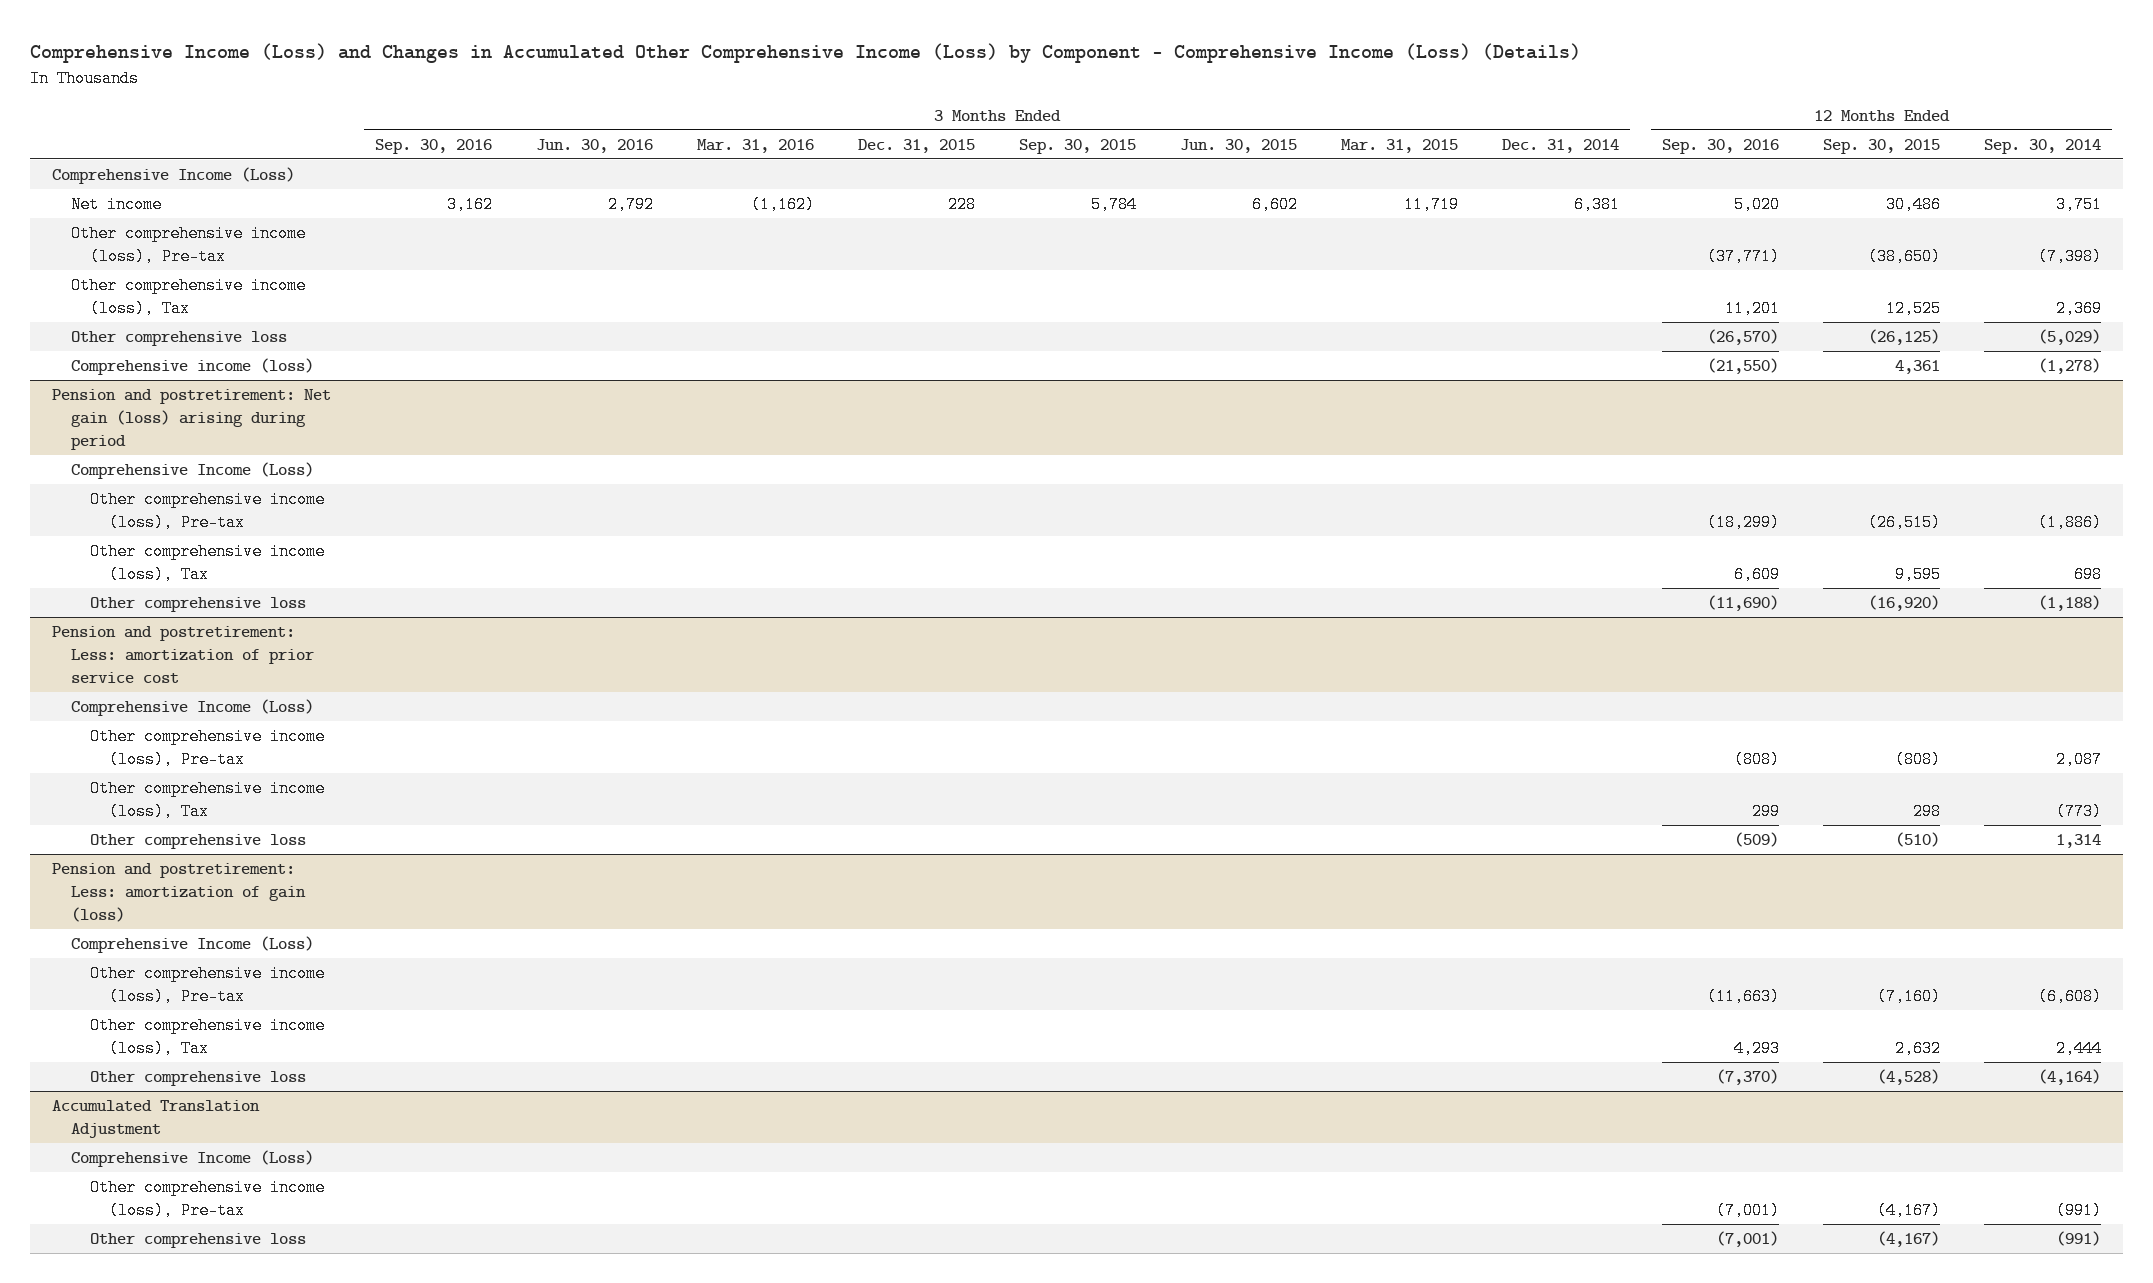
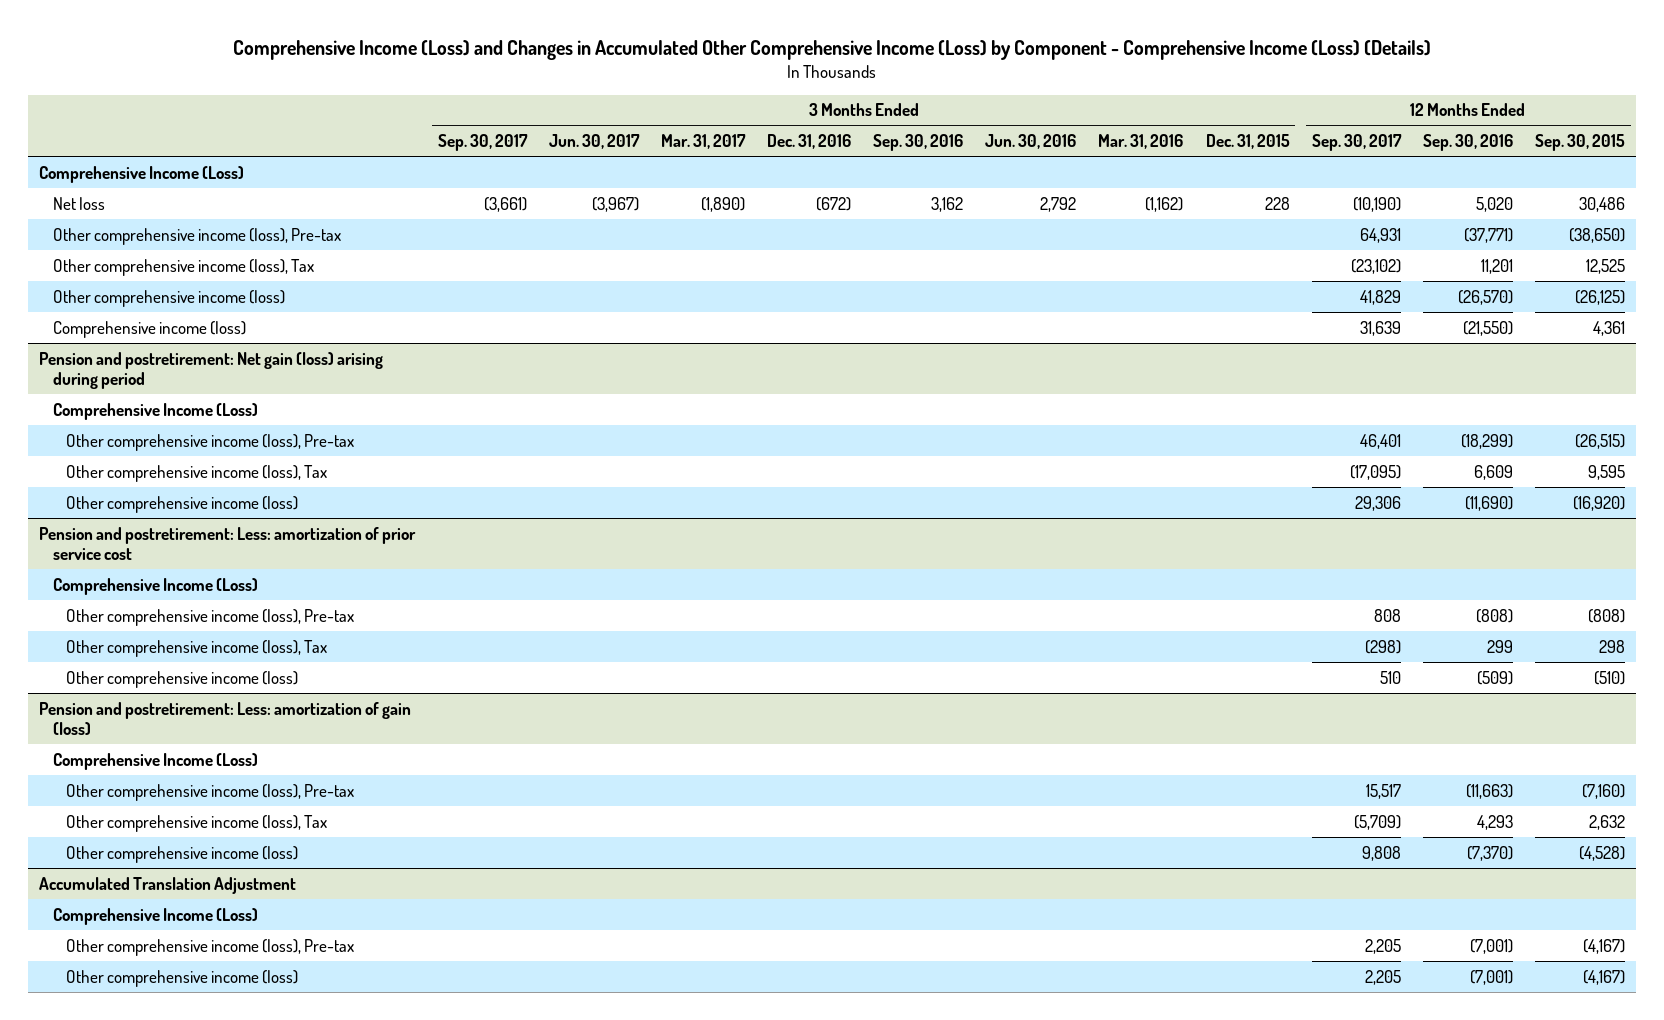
[1018,138,1136,154] Sep. 30, 2015 -> none
[1179,138,1297,153] Jun. 30, 2015 -> none
[1340,138,1458,153] Mar. 31, 2015 -> none
[1501,138,1619,153] Dec. 31, 2014 -> none
[1984,138,2102,154] Sep. 30, 2014 -> none
none -> [437,134,528,152] Sep. 30, 2017
none -> [548,134,640,150] Jun. 30, 2017
none -> [660,134,746,150] Mar. 31, 2017
none -> [766,134,851,150] Dec. 31, 2016
none -> [1311,134,1402,152] Sep. 30, 2017
[71,195,163,213] Net income -> [52,196,105,210] Net loss
[71,330,288,346] Other comprehensive loss -> [52,289,285,307] Other comprehensive income (loss)
[89,596,306,612] Other comprehensive loss -> [65,495,298,513] Other comprehensive income (loss)
[89,833,306,849] Other comprehensive loss -> [65,670,298,688] Other comprehensive income (loss)
[89,1070,306,1086] Other comprehensive loss -> [65,845,298,863] Other comprehensive income (loss)
[89,1232,306,1248] Other comprehensive loss -> [65,969,298,987] Other comprehensive income (loss)

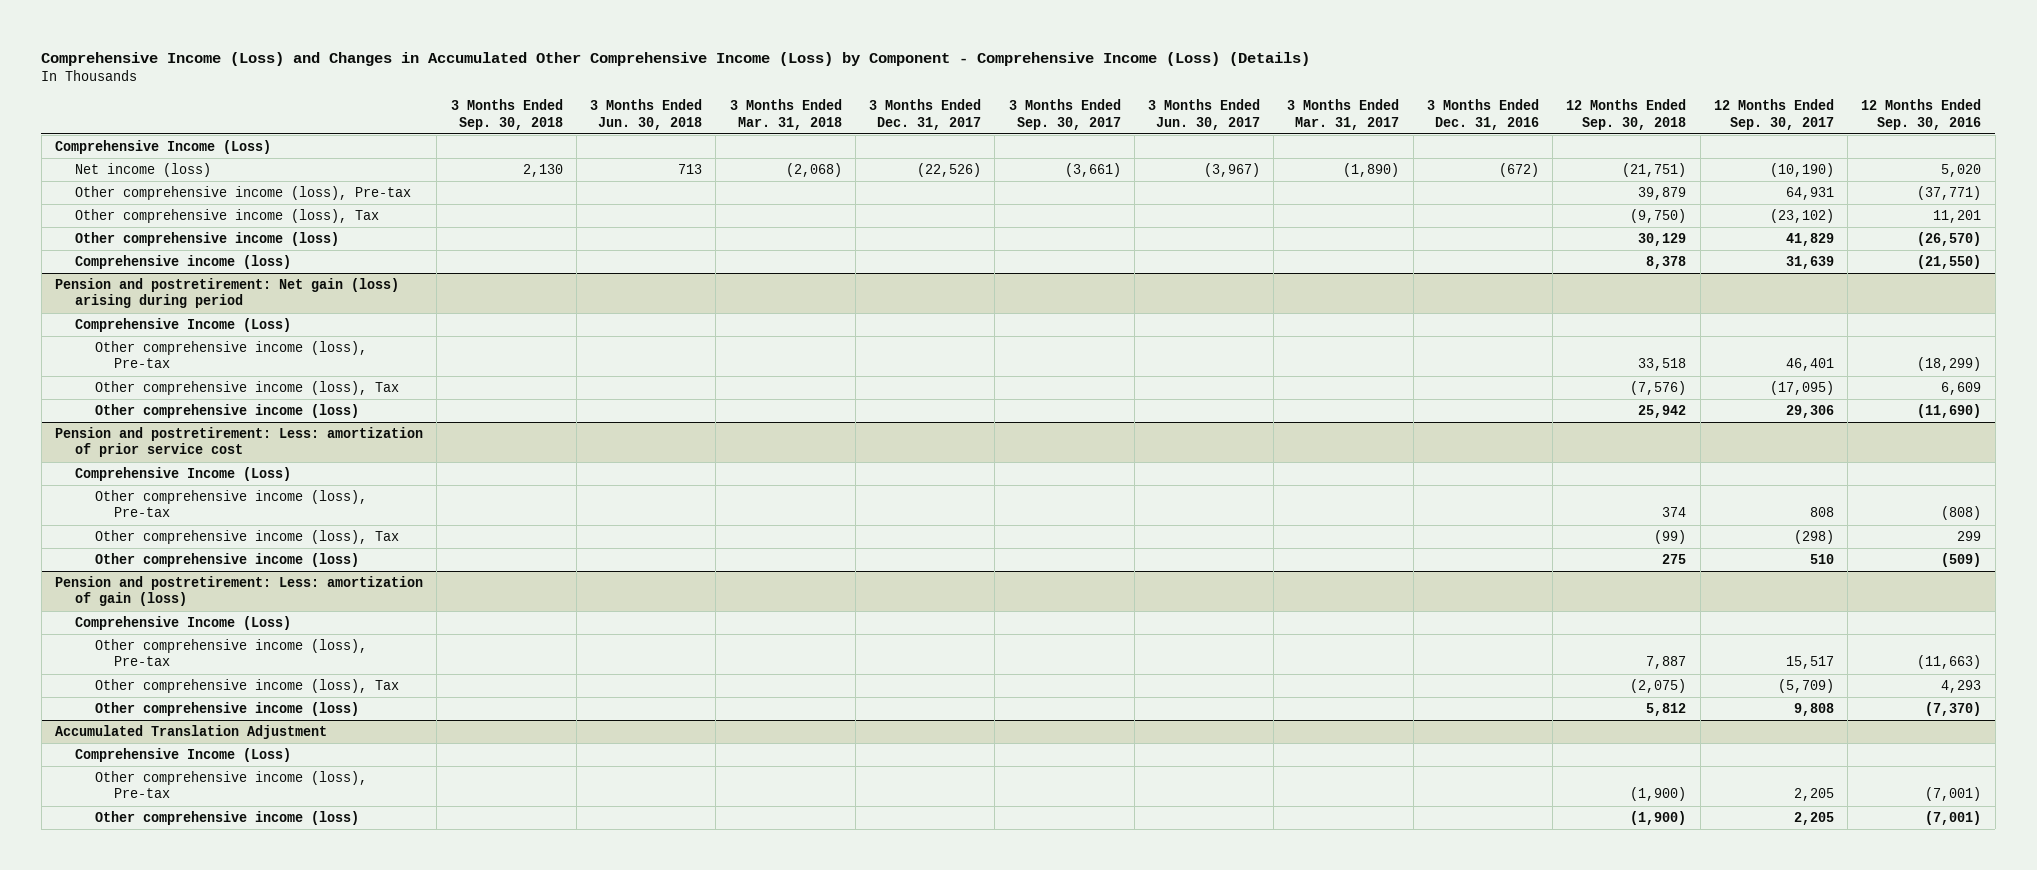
[873,134,964,152] Sep. 30, 2016 -> none
[985,134,1077,150] Jun. 30, 2016 -> none
[1098,134,1184,150] Mar. 31, 2016 -> none
[1205,134,1290,150] Dec. 31, 2015 -> none
[1535,134,1626,152] Sep. 30, 2015 -> none
none -> [450,99,563,130] 3 Months Ended Sep. 30, 2018
none -> [590,99,703,130] 3 Months Ended Jun. 30, 2018
none -> [729,99,842,130] 3 Months Ended Mar. 31, 2018
none -> [869,99,982,130] 3 Months Ended Dec. 31, 2017
none -> [1566,99,1687,130] 12 Months Ended Sep. 30, 2018
[52,196,105,210] Net loss -> [74,162,211,177] Net income (loss)

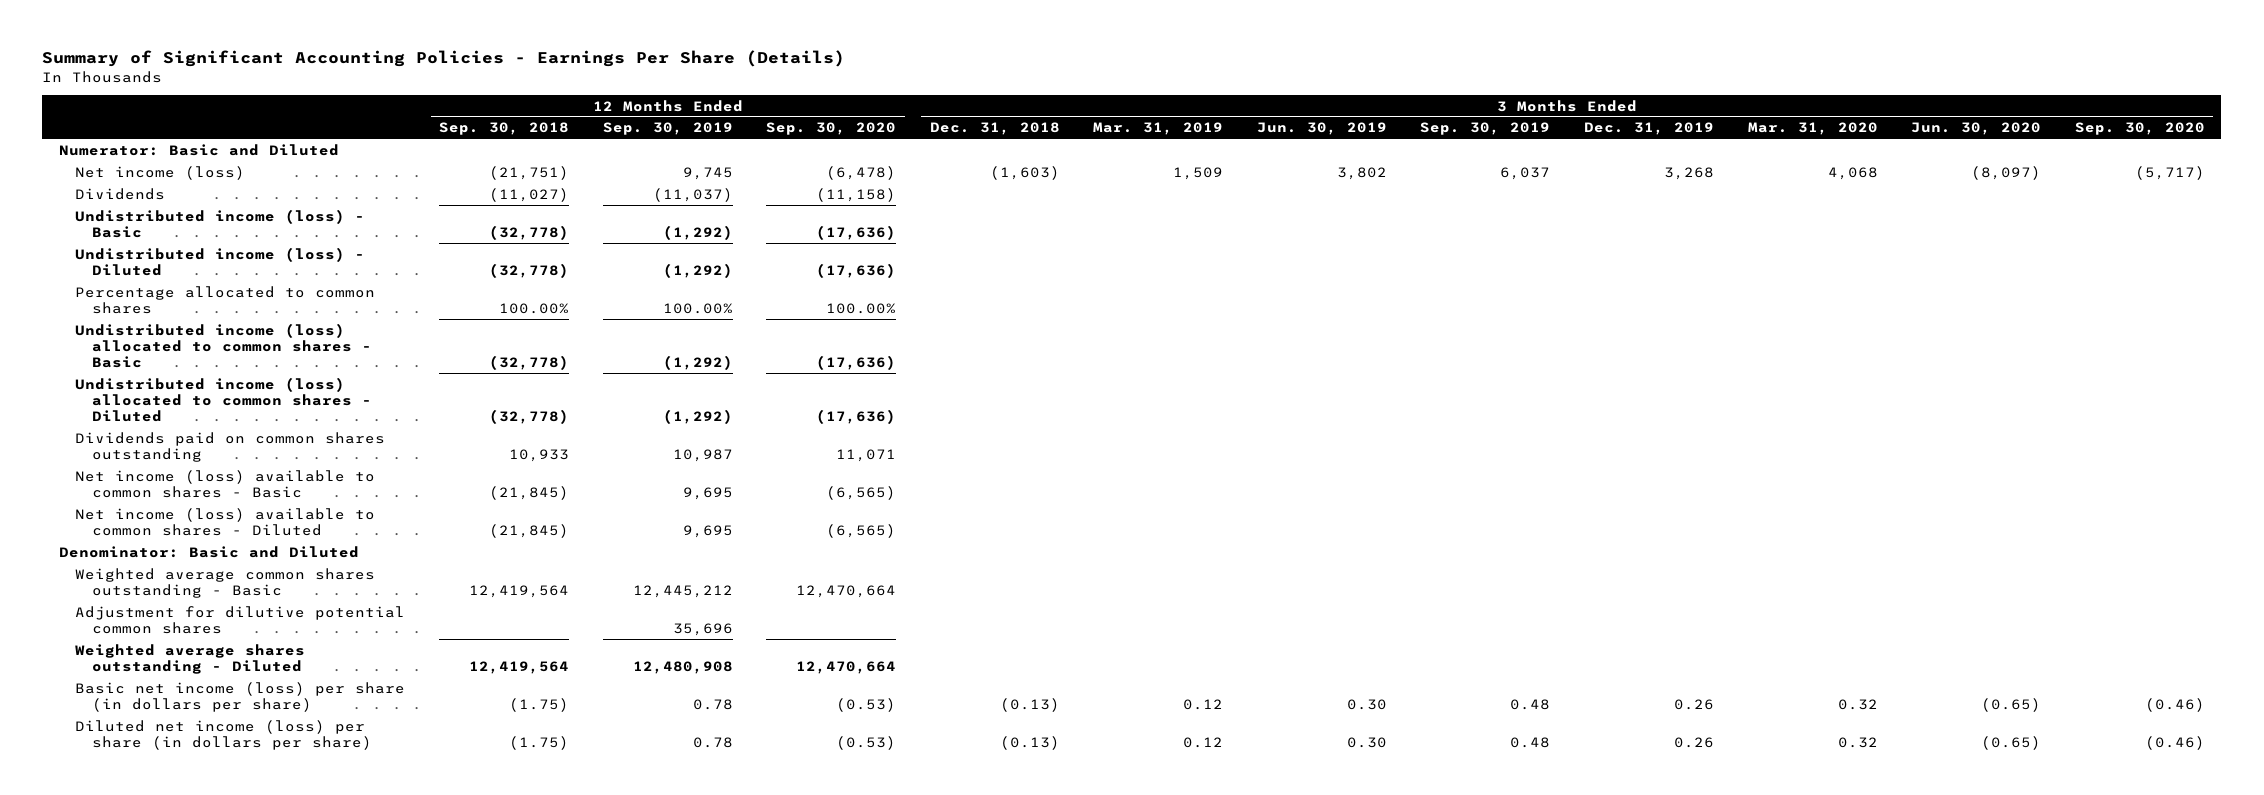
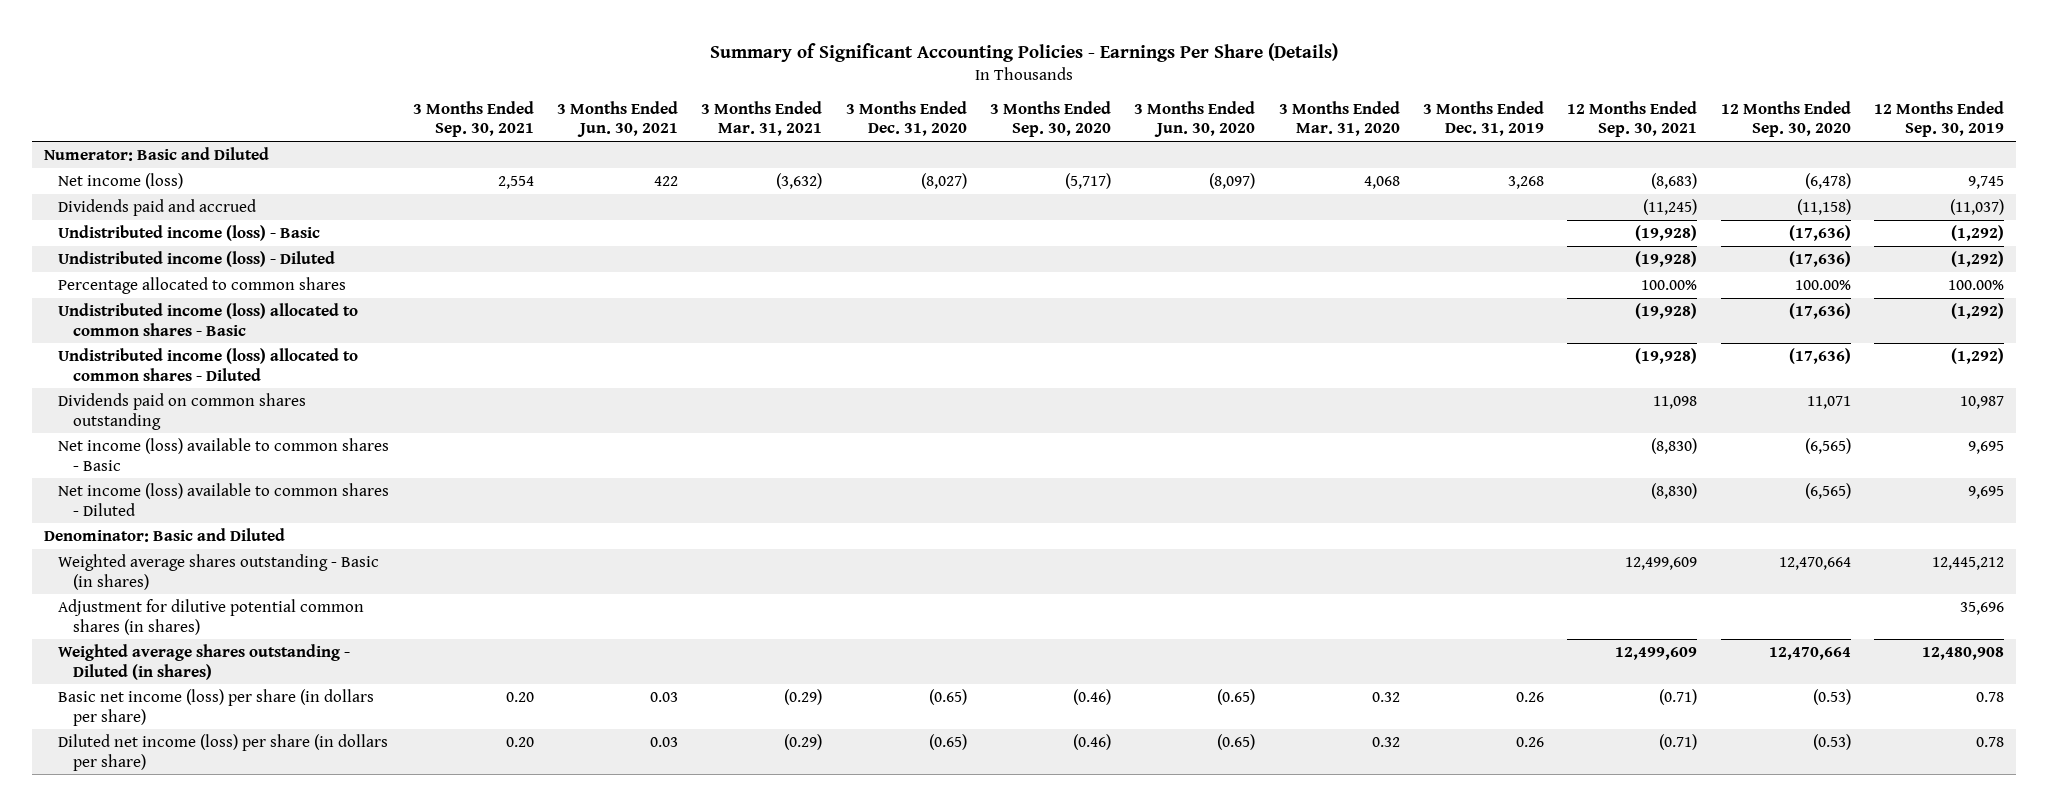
[439,122,570,136] Sep. 30, 2018 -> none
[929,122,1060,136] Dec. 31, 2018 -> none
[1093,122,1224,136] Mar. 31, 2019 -> none
[1256,122,1387,136] Jun. 30, 2019 -> none
[1420,122,1551,136] Sep. 30, 2019 -> none
none -> [412,100,534,138] 3 Months Ended Sep. 30, 2021
none -> [557,100,679,138] 3 Months Ended Jun. 30, 2021
none -> [701,100,823,137] 3 Months Ended Mar. 31, 2021
none -> [845,100,967,137] 3 Months Ended Dec. 31, 2020
none -> [1567,100,1698,138] 12 Months Ended Sep. 30, 2021
[75,187,166,200] Dividends -> [58,198,257,216] Dividends paid and accrued
[75,567,376,598] Weighted average common shares outstanding - Basic -> [58,553,380,590] Weighted average shares outstanding - Basic (in shares)
[75,605,406,634] Adjustment for dilutive potential common shares -> [58,598,365,635] Adjustment for dilutive potential common shares (in shares)
[75,643,306,674] Weighted average shares outstanding - Diluted -> [58,643,351,680] Weighted average shares outstanding - Diluted (in shares)

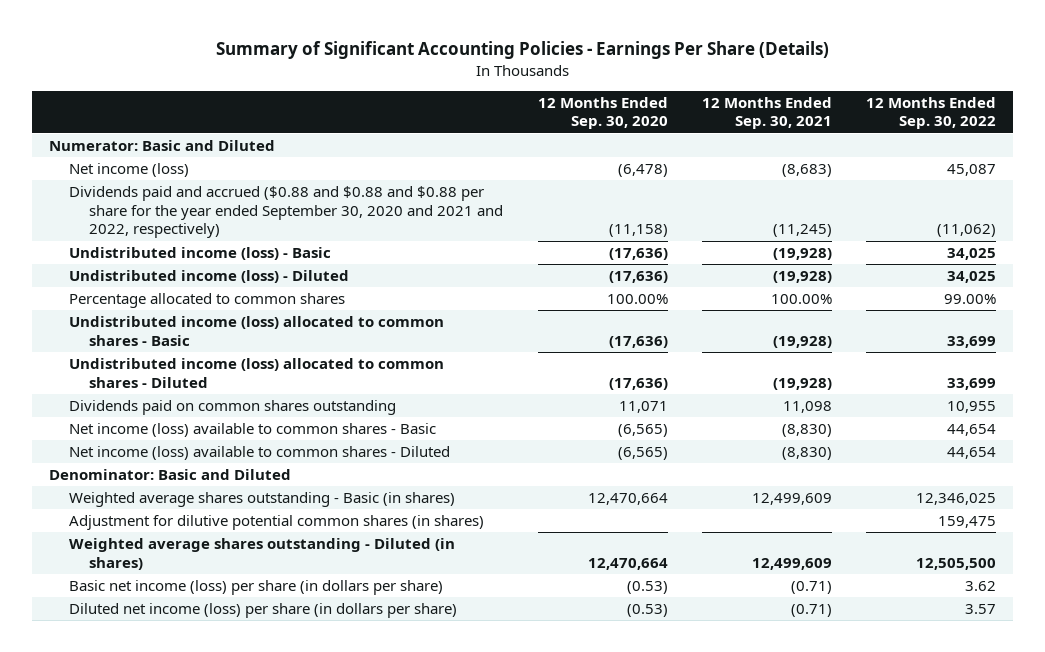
[412,100,534,138] 3 Months Ended Sep. 30, 2021 -> none
[557,100,679,138] 3 Months Ended Jun. 30, 2021 -> none
[701,100,823,137] 3 Months Ended Mar. 31, 2021 -> none
[845,100,967,137] 3 Months Ended Dec. 31, 2020 -> none
[990,100,1112,138] 3 Months Ended Sep. 30, 2020 -> none
[1134,100,1256,138] 3 Months Ended Jun. 30, 2020 -> none
[1278,100,1400,137] 3 Months Ended Mar. 31, 2020 -> none
[1423,100,1545,137] 3 Months Ended Dec. 31, 2019 -> none
[1873,100,2004,138] 12 Months Ended Sep. 30, 2019 -> none
none -> [866,96,997,130] 12 Months Ended Sep. 30, 2022
[58,198,257,216] Dividends paid and accrued -> [69,186,504,239] Dividends paid and accrued ($0.88 and $0.88 and $0.88 per share for the year ended September 30, 2020 and 2021 and 2022, respectively)

